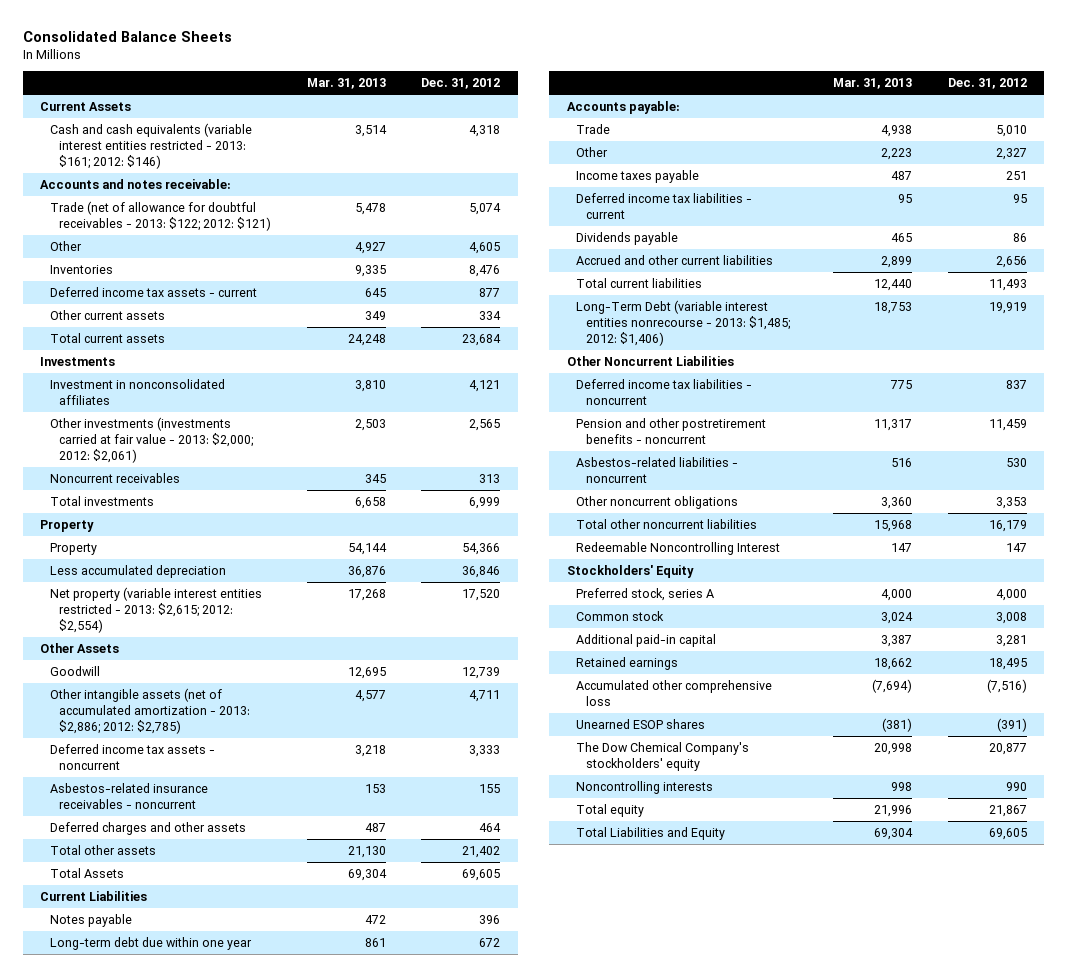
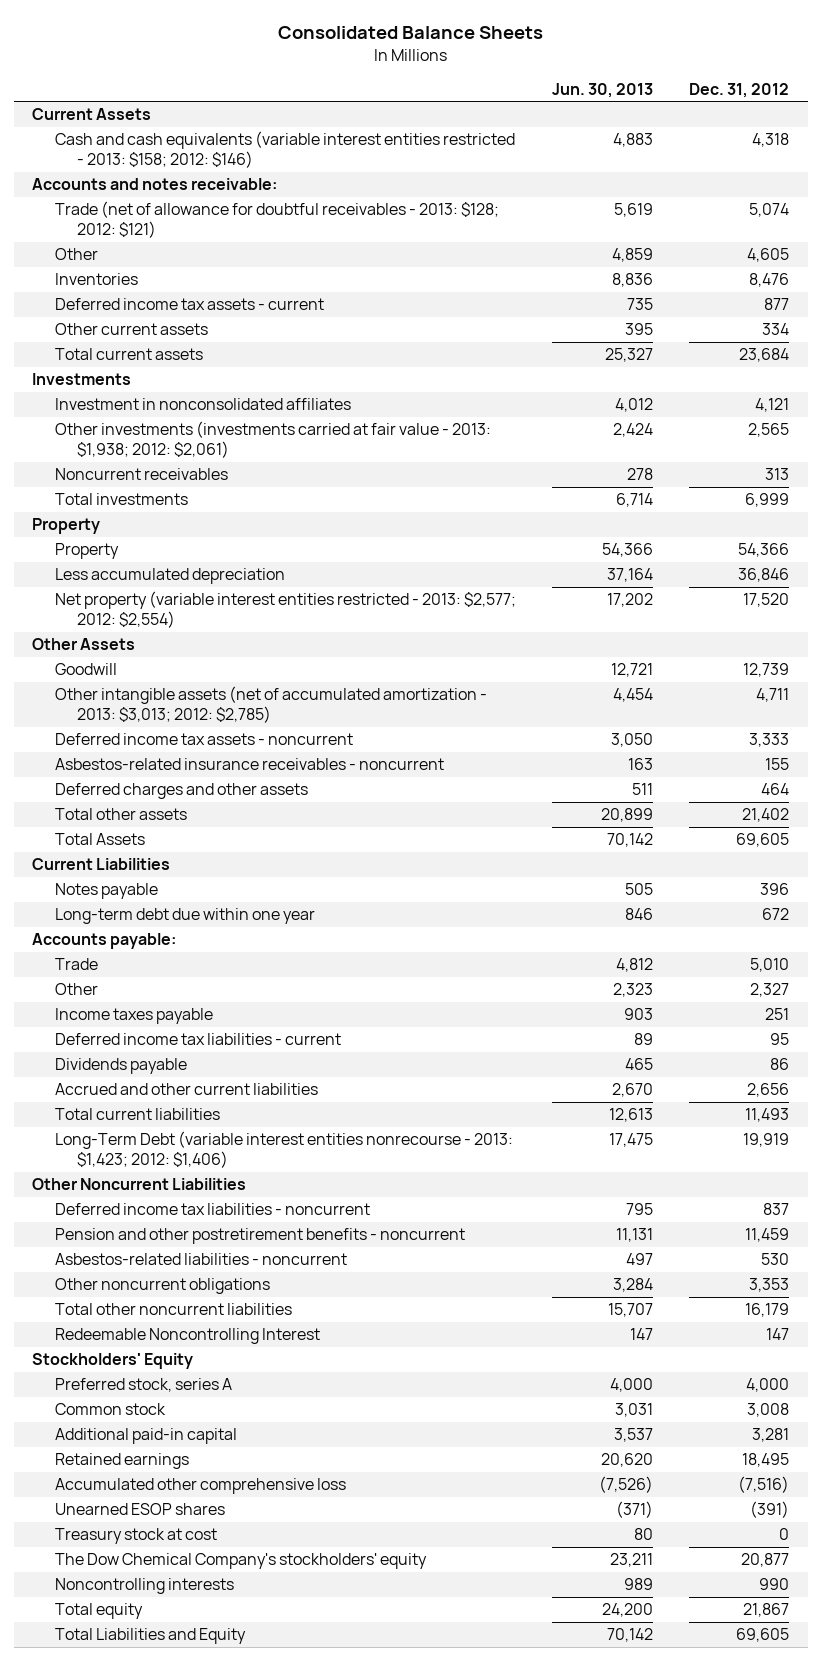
[306,78,386,90] Mar. 31, 2013 -> none
none -> [552,82,654,98] Jun. 30, 2013
[49,122,252,169] Cash and cash equivalents (variable interest entities restricted - 2013: $161; 2012: $146) -> [54,131,515,169] Cash and cash equivalents (variable interest entities restricted - 2013: $158; 2012: $146)
[49,200,272,231] Trade (net of allowance for doubtful receivables - 2013: $122; 2012: $121) -> [54,201,499,239] Trade (net of allowance for doubtful receivables - 2013: $128; 2012: $121)
[49,416,254,463] Other investments (investments carried at fair value - 2013: $2,000; 2012: $2,061) -> [54,421,491,459] Other investments (investments carried at fair value - 2013: $1,938; 2012: $2,061)
[49,586,262,633] Net property (variable interest entities restricted - 2013: $2,615; 2012: $2,554) -> [54,591,516,629] Net property (variable interest entities restricted - 2013: $2,577; 2012: $2,554)
[49,687,251,734] Other intangible assets (net of accumulated amortization - 2013: $2,886; 2012: $2,785) -> [54,686,487,724] Other intangible assets (net of accumulated amortization - 2013: $3,013; 2012: $2,785)
[576,299,790,346] Long-Term Debt (variable interest entities nonrecourse - 2013: $1,485; 2012: $1,406) -> [54,1131,513,1169] Long-Term Debt (variable interest entities nonrecourse - 2013: $1,423; 2012: $1,406)
none -> [54,1528,217,1545] Treasury stock at cost

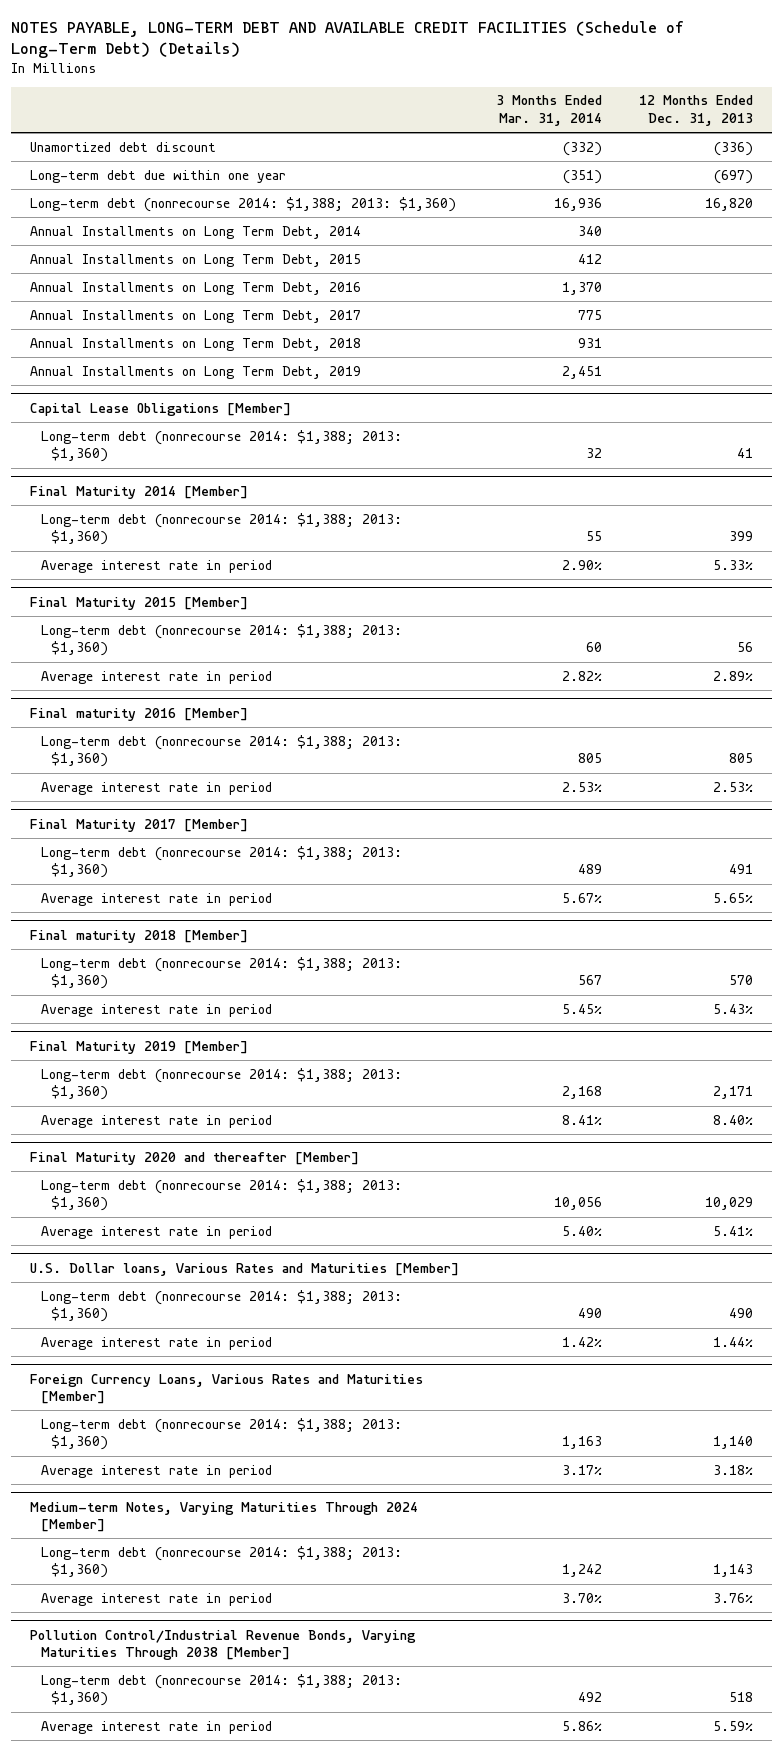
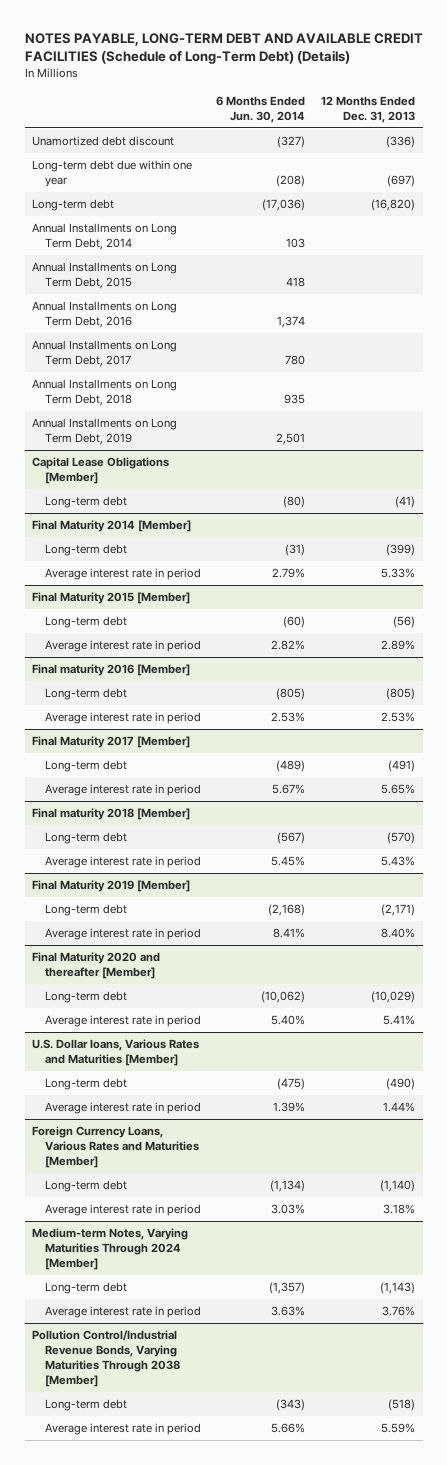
[496,95,603,126] 3 Months Ended Mar. 31, 2014 -> none
none -> [216,95,306,123] 6 Months Ended Jun. 30, 2014
[29,196,456,212] Long-term debt (nonrecourse 2014: $1,388; 2013: $1,360) -> [32,199,115,212] Long-term debt
[705,197,754,211] 16,820 -> [370,199,415,212] (16,820)
[40,429,402,463] Long-term debt (nonrecourse 2014: $1,388; 2013: $1,360) -> [44,496,127,509] Long-term debt
[737,448,754,459] 41 -> [394,496,415,509] (41)
[40,512,402,546] Long-term debt (nonrecourse 2014: $1,388; 2013: $1,360) -> [44,544,127,557] Long-term debt
[729,531,754,542] 399 -> [385,544,415,557] (399)
[40,623,402,657] Long-term debt (nonrecourse 2014: $1,388; 2013: $1,360) -> [44,616,127,629] Long-term debt
[737,642,754,653] 56 -> [392,616,415,629] (56)
[40,734,402,768] Long-term debt (nonrecourse 2014: $1,388; 2013: $1,360) -> [44,688,127,701] Long-term debt
[729,753,754,764] 805 -> [385,688,415,701] (805)
[40,845,402,879] Long-term debt (nonrecourse 2014: $1,388; 2013: $1,360) -> [44,760,127,773] Long-term debt
[729,864,754,875] 491 -> [387,760,415,773] (491)
[40,956,402,990] Long-term debt (nonrecourse 2014: $1,388; 2013: $1,360) -> [44,832,127,845] Long-term debt
[729,975,754,986] 570 -> [386,832,415,845] (570)
[40,1067,402,1101] Long-term debt (nonrecourse 2014: $1,388; 2013: $1,360) -> [44,904,127,917] Long-term debt
[713,1086,754,1100] 2,171 -> [380,904,415,917] (2,171)
[40,1178,402,1212] Long-term debt (nonrecourse 2014: $1,388; 2013: $1,360) -> [44,991,127,1004] Long-term debt
[705,1197,754,1211] 10,029 -> [370,991,415,1004] (10,029)
[40,1289,402,1323] Long-term debt (nonrecourse 2014: $1,388; 2013: $1,360) -> [44,1078,127,1091] Long-term debt
[729,1308,754,1319] 490 -> [385,1078,415,1091] (490)
[40,1417,402,1451] Long-term debt (nonrecourse 2014: $1,388; 2013: $1,360) -> [44,1180,127,1193] Long-term debt
[713,1436,754,1450] 1,140 -> [379,1180,415,1193] (1,140)
[40,1545,402,1579] Long-term debt (nonrecourse 2014: $1,388; 2013: $1,360) -> [44,1282,127,1295] Long-term debt
[713,1564,754,1578] 1,143 -> [379,1282,415,1295] (1,143)
[40,1673,402,1707] Long-term debt (nonrecourse 2014: $1,388; 2013: $1,360) -> [44,1399,127,1412] Long-term debt
[729,1692,754,1703] 518 -> [387,1399,415,1412] (518)

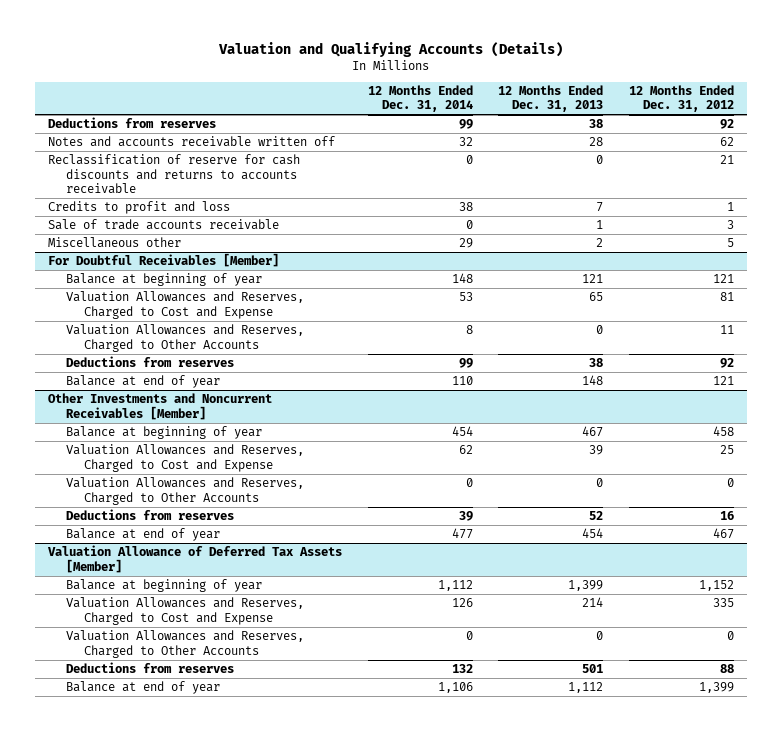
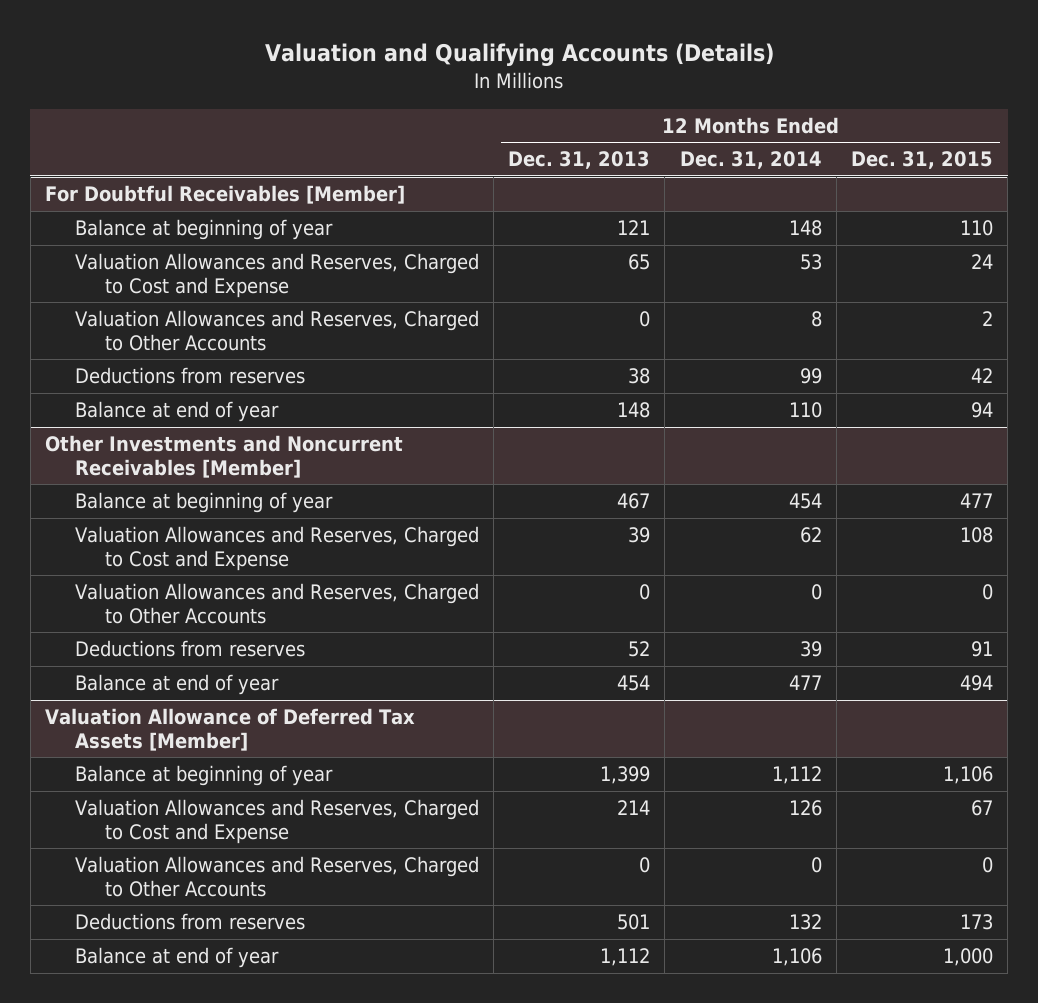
[629,85,735,113] 12 Months Ended Dec. 31, 2012 -> none
none -> [851,151,994,170] Dec. 31, 2015
[48,117,217,129] Deductions from reserves -> none
[48,136,336,148] Notes and accounts receivable written off -> none
[48,154,301,194] Reclassification of reserve for cash discounts and returns to accounts receivable -> none
[48,201,231,215] Credits to profit and loss -> none
[48,219,280,231] Sale of trade accounts receivable -> none
[48,237,182,249] Miscellaneous other -> none

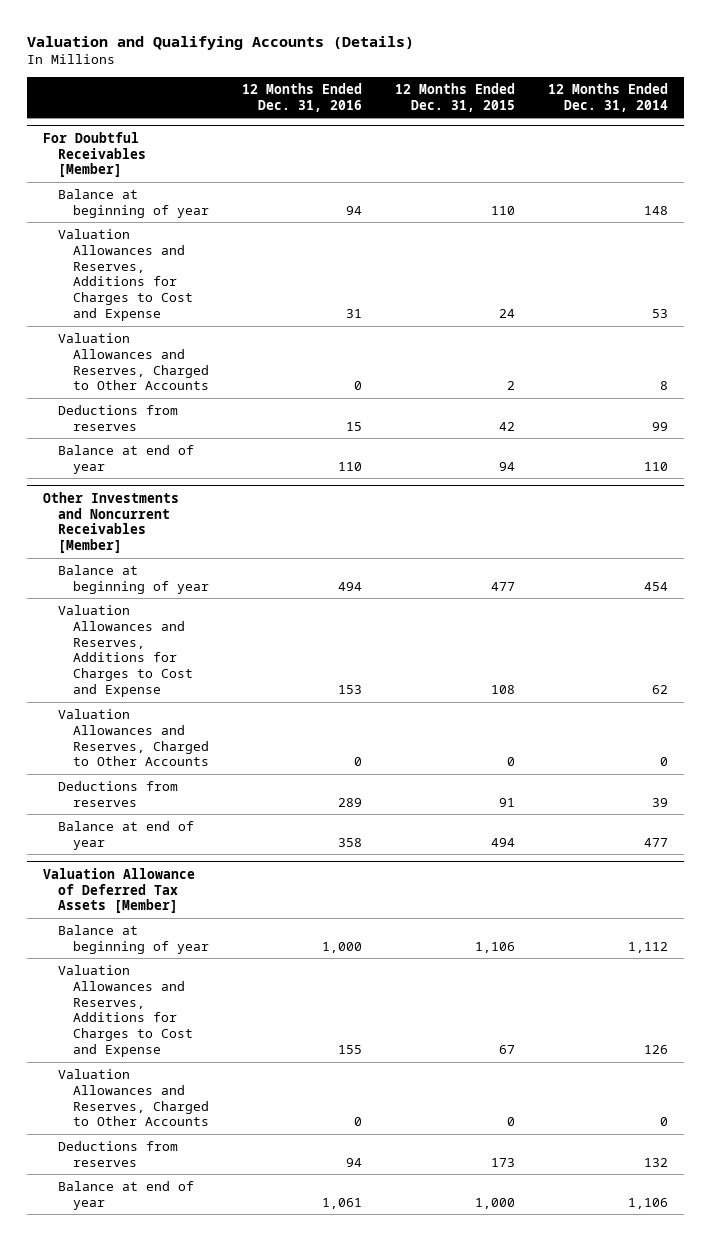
[508,151,651,170] Dec. 31, 2013 -> none
none -> [241,82,362,112] 12 Months Ended Dec. 31, 2016
[74,253,479,298] Valuation Allowances and Reserves, Charged to Cost and Expense -> [58,228,194,321] Valuation Allowances and Reserves, Additions for Charges to Cost and Expense
[74,526,479,571] Valuation Allowances and Reserves, Charged to Cost and Expense -> [58,604,194,697] Valuation Allowances and Reserves, Additions for Charges to Cost and Expense
[74,799,479,844] Valuation Allowances and Reserves, Charged to Cost and Expense -> [58,964,194,1057] Valuation Allowances and Reserves, Additions for Charges to Cost and Expense

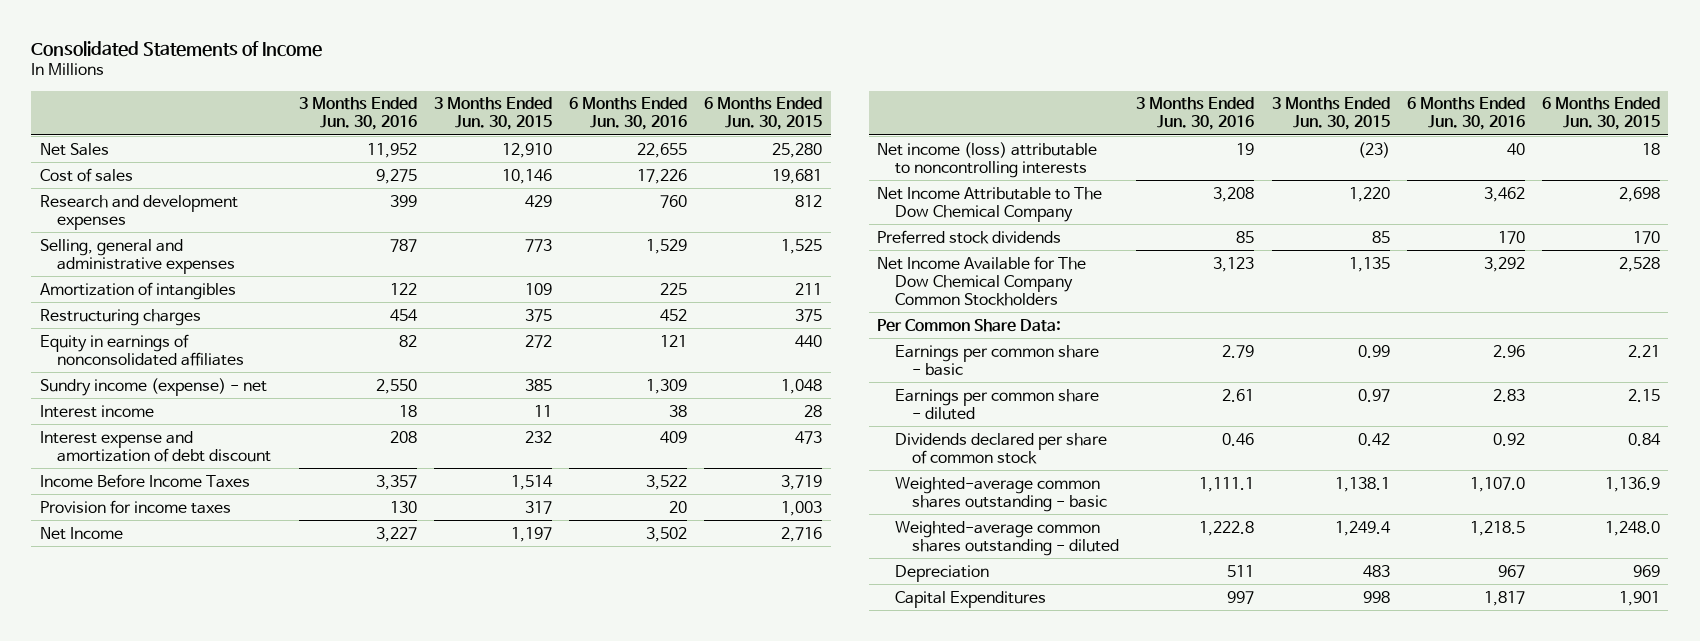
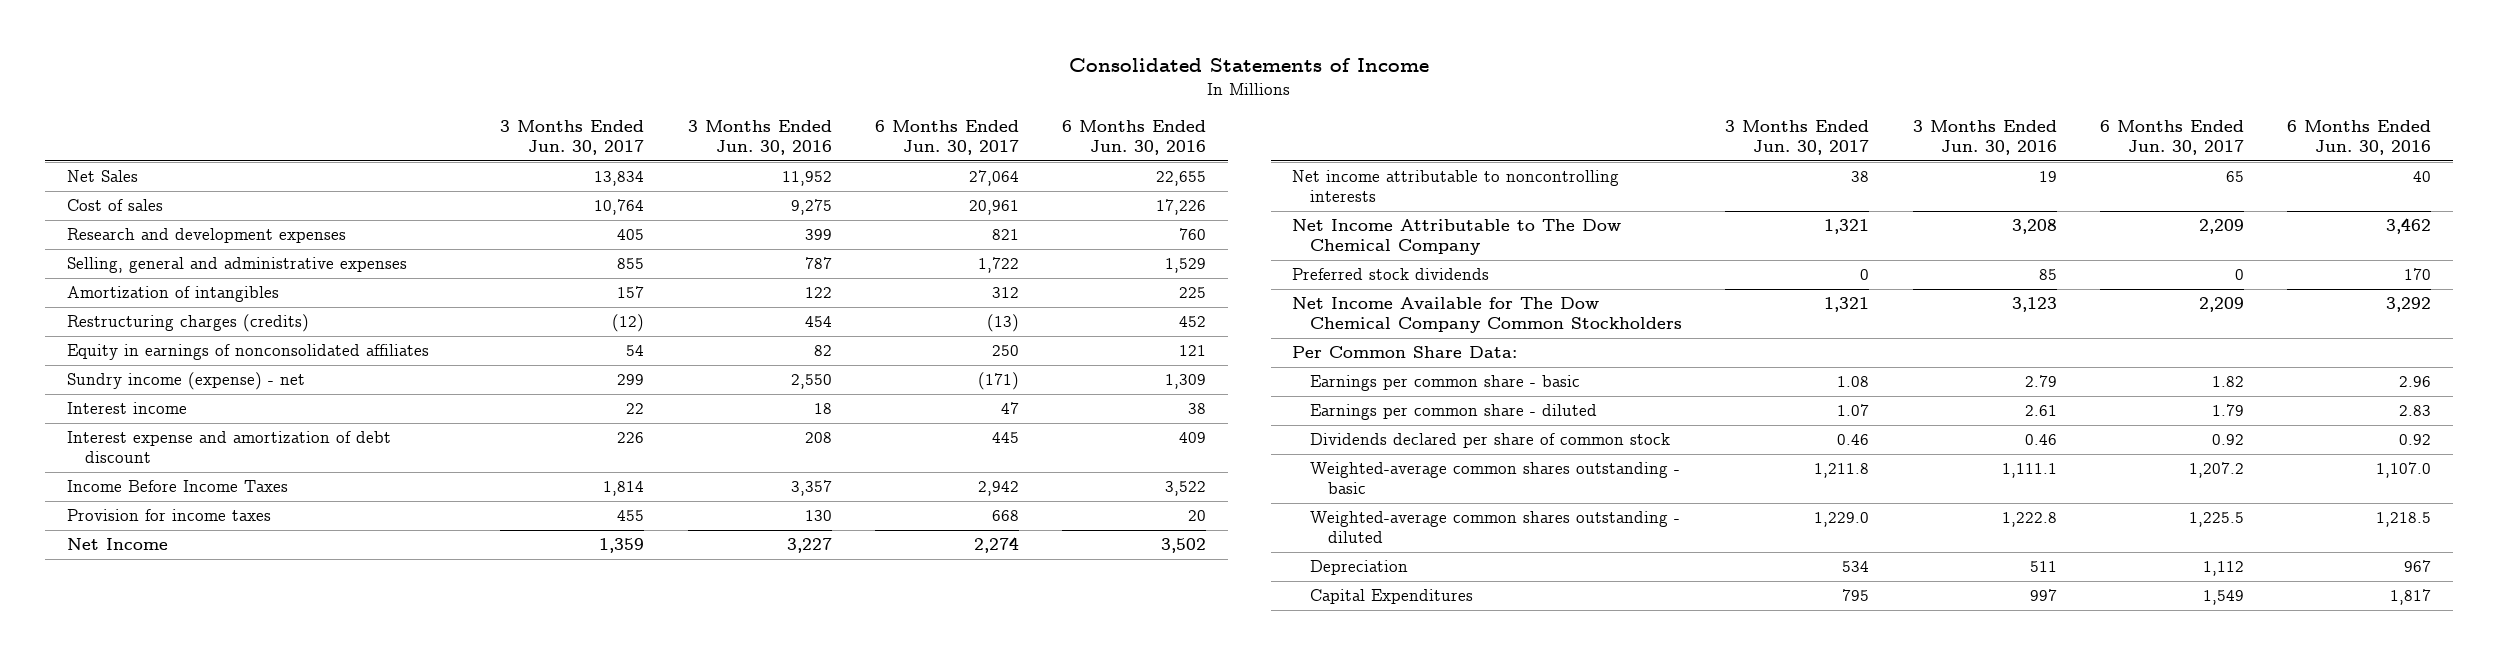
[433,97,552,131] 3 Months Ended Jun. 30, 2015 -> none
[704,97,823,131] 6 Months Ended Jun. 30, 2015 -> none
none -> [500,120,645,156] 3 Months Ended Jun. 30, 2017
none -> [874,120,1019,156] 6 Months Ended Jun. 30, 2017
[39,308,201,326] Restructuring charges -> [67,314,310,333] Restructuring charges (credits)
[877,141,1098,178] Net income (loss) attributable to noncontrolling interests -> [1292,170,1620,203] Net income attributable to noncontrolling interests

